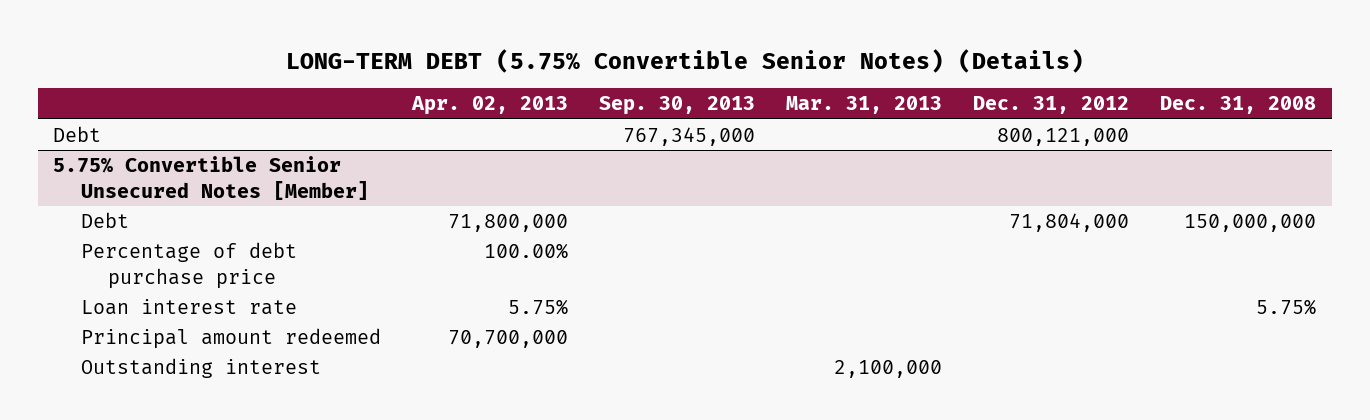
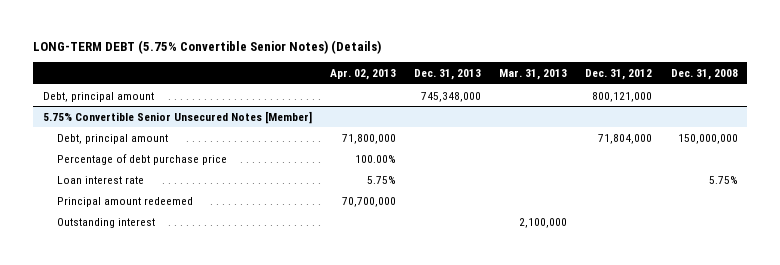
[598,96,755,116] Sep. 30, 2013 -> none
none -> [413,69,481,81] Dec. 31, 2013
[53,126,102,143] Debt -> [42,91,154,102] Debt, principal amount
[80,212,129,229] Debt -> [57,133,169,144] Debt, principal amount

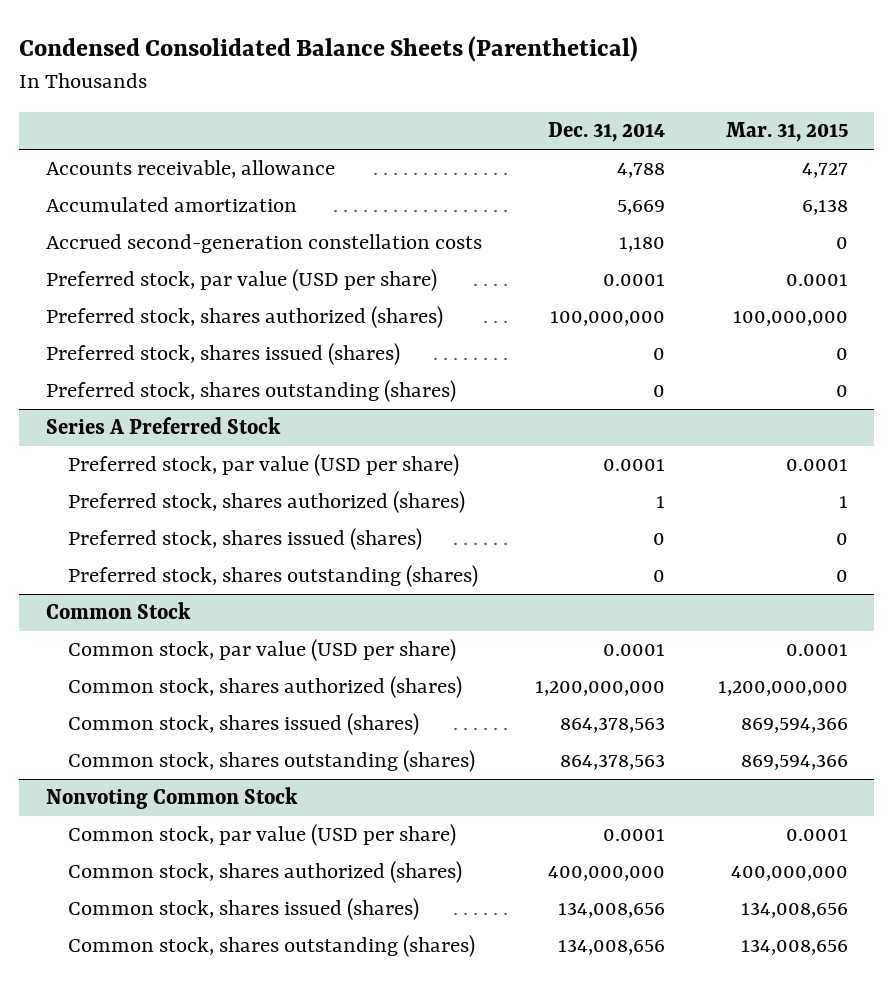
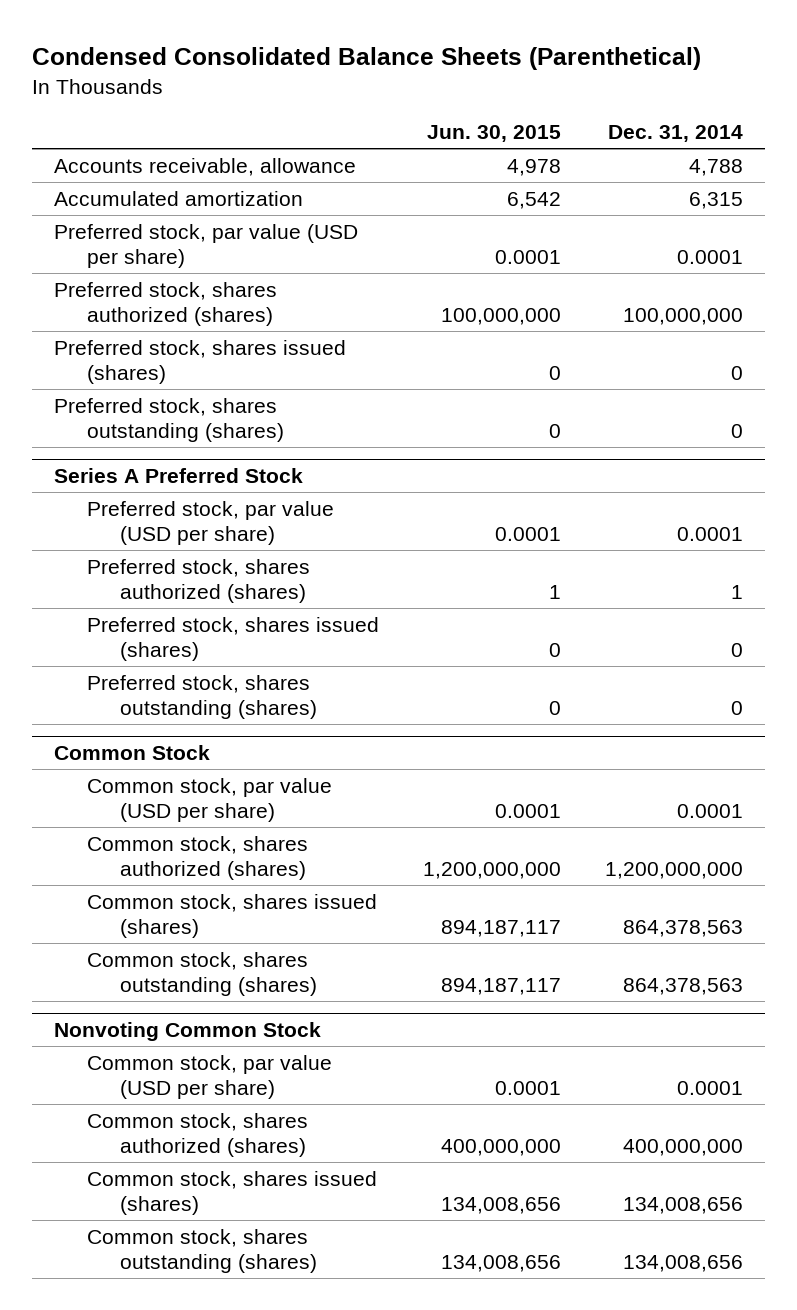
[725,122,848,143] Mar. 31, 2015 -> none
none -> [427,124,562,142] Jun. 30, 2015
[45,234,482,254] Accrued second-generation constellation costs -> none
[616,200,665,216] 5,669 -> [688,191,743,209] 6,315

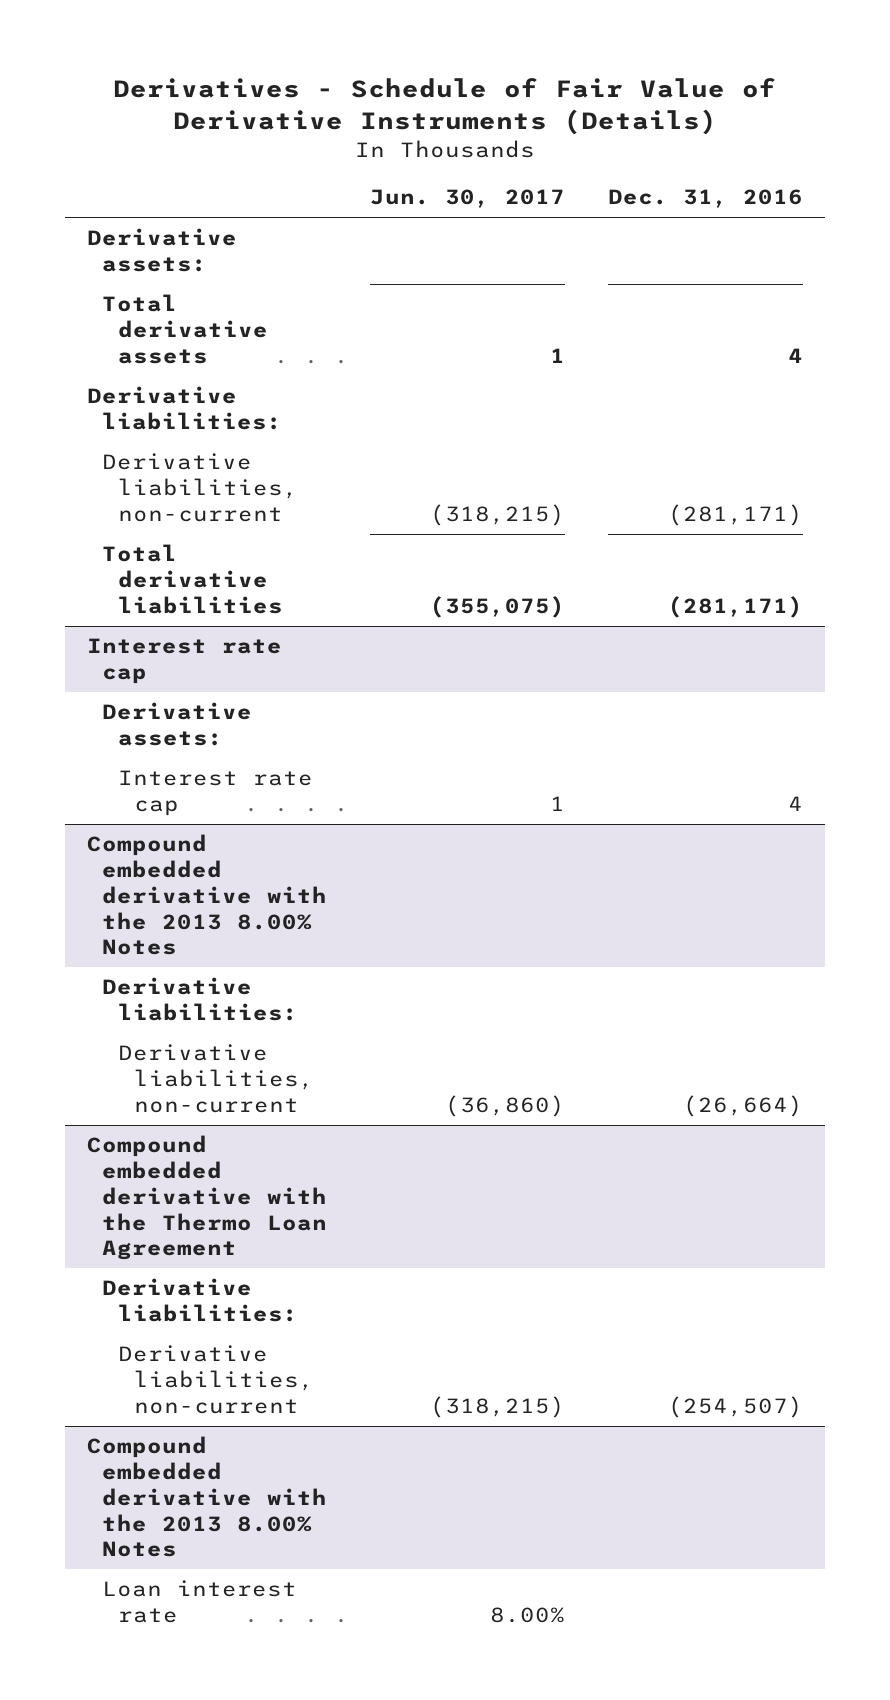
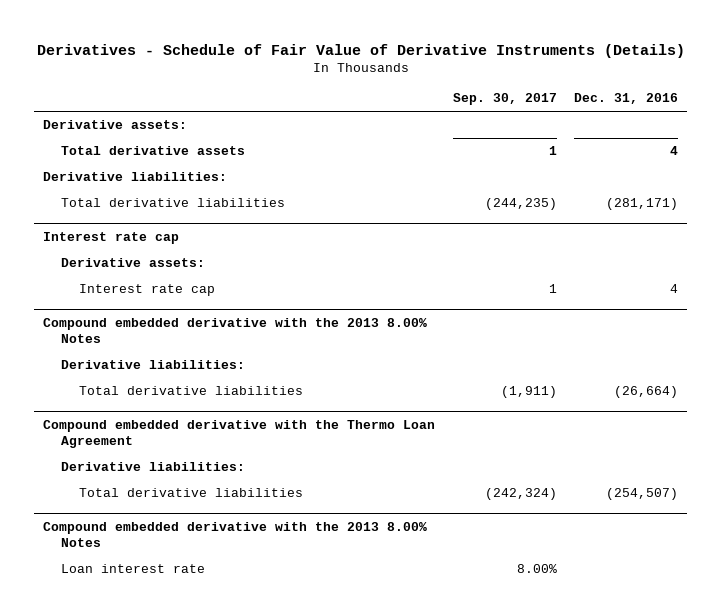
[370,189,566,209] Jun. 30, 2017 -> none
none -> [452,93,557,106] Sep. 30, 2017
[102,453,299,522] Derivative liabilities, non-current -> none
[118,1044,314,1113] Derivative liabilities, non-current -> [79,386,304,396] Total derivative liabilities
[118,1345,314,1414] Derivative liabilities, non-current -> [79,488,304,498] Total derivative liabilities

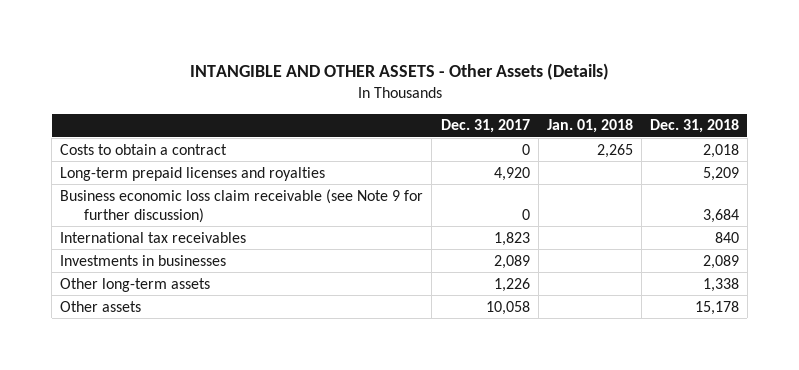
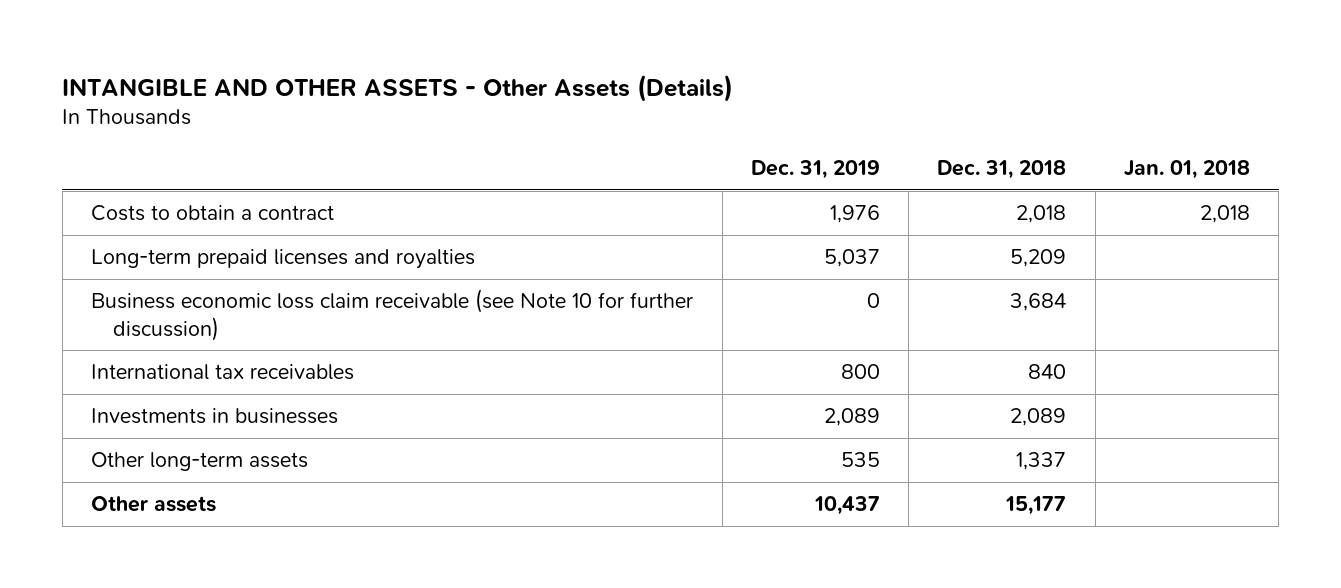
[440,119,530,134] Dec. 31, 2017 -> none
none -> [750,159,880,179] Dec. 31, 2019
[596,143,633,158] 2,265 -> [1200,205,1251,224] 2,018
[60,188,424,223] Business economic loss claim receivable (see Note 9 for further discussion) -> [91,289,694,341] Business economic loss claim receivable (see Note 10 for further discussion)
[702,277,739,292] 1,338 -> [1016,452,1067,471] 1,337
[694,300,739,315] 15,178 -> [1005,496,1067,516] 15,177

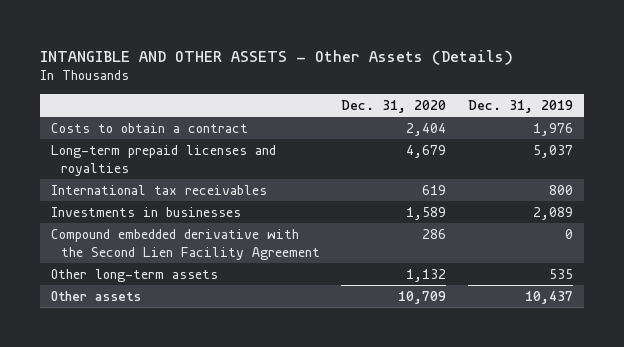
[937,159,1067,179] Dec. 31, 2018 -> none
[1124,159,1251,179] Jan. 01, 2018 -> none
none -> [341,100,447,114] Dec. 31, 2020
[91,289,694,341] Business economic loss claim receivable (see Note 10 for further discussion) -> none
none -> [50,228,320,260] Compound embedded derivative with the Second Lien Facility Agreement

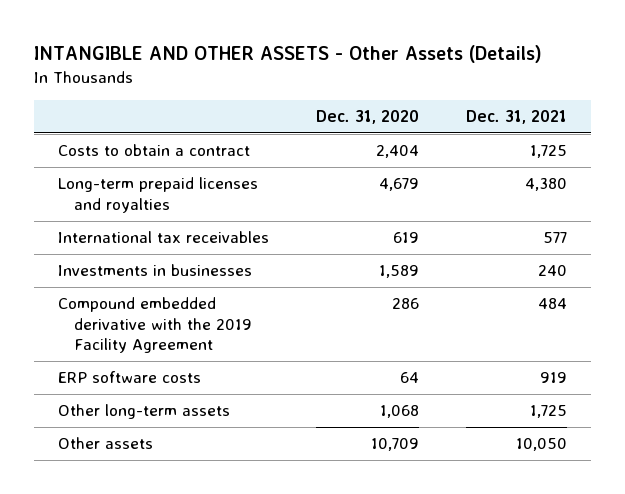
[467,100,573,114] Dec. 31, 2019 -> none
none -> [465,109,567,124] Dec. 31, 2021
[50,228,320,260] Compound embedded derivative with the Second Lien Facility Agreement -> [57,297,252,354] Compound embedded derivative with the 2019 Facility Agreement
none -> [57,371,201,384] ERP software costs
[406,268,447,282] 1,132 -> [379,405,419,419] 1,068

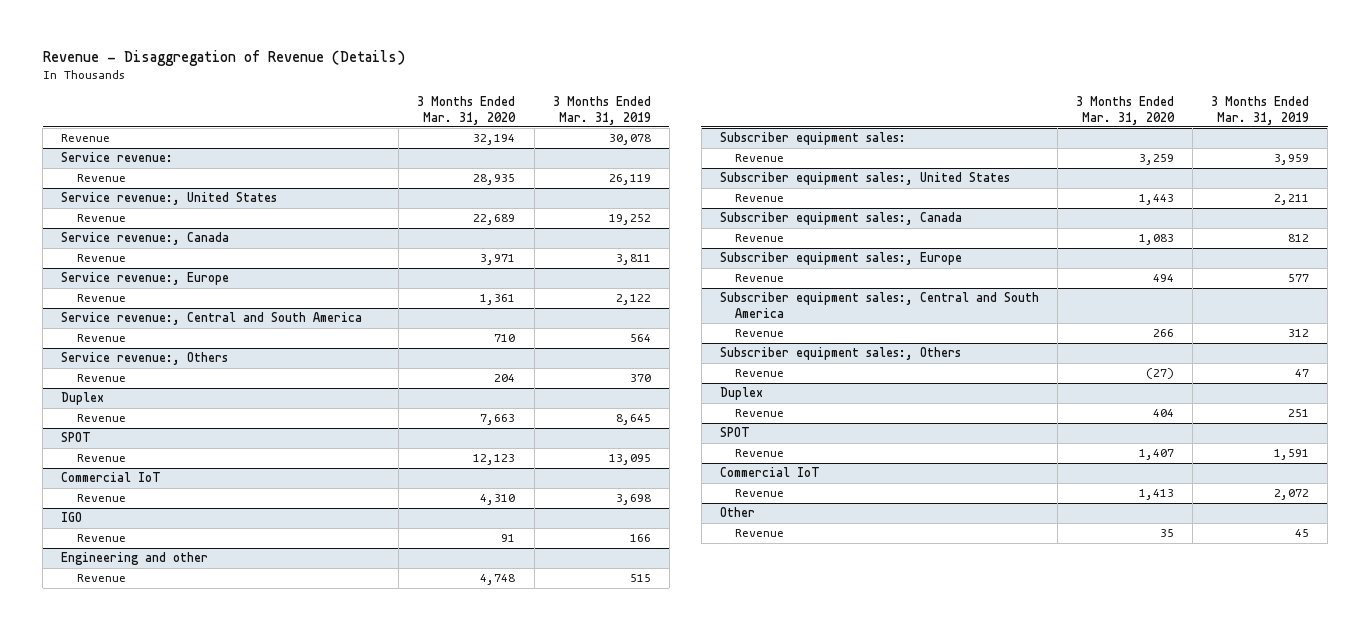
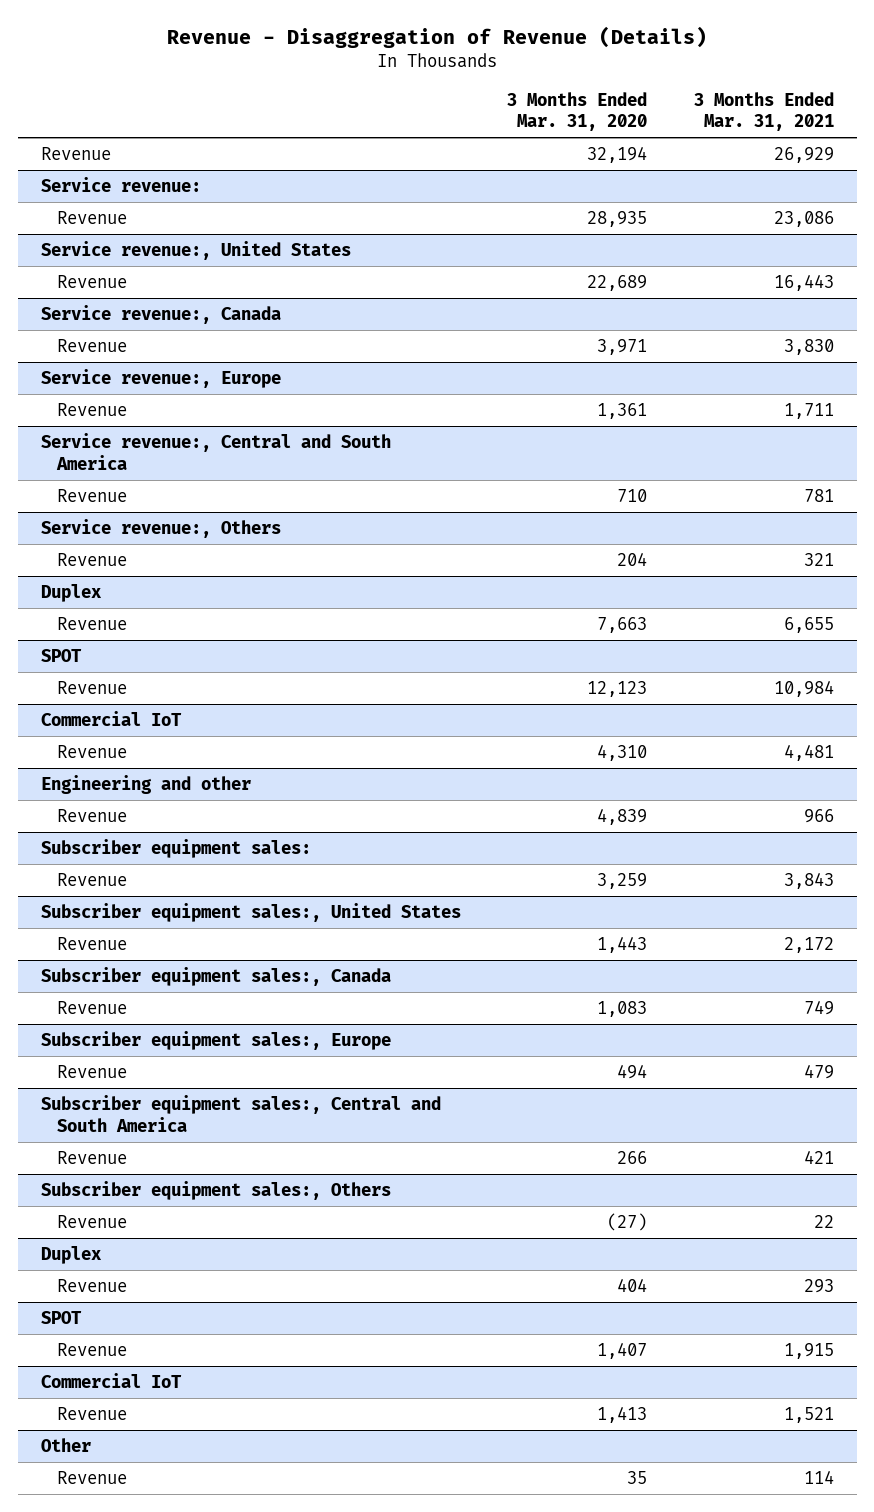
[552,96,651,125] 3 Months Ended Mar. 31, 2019 -> none
none -> [693,91,834,132] 3 Months Ended Mar. 31, 2021
[61,512,83,523] IGO -> none
[76,534,126,543] Revenue -> none
[480,574,516,586] 4,748 -> [597,808,648,826] 4,839

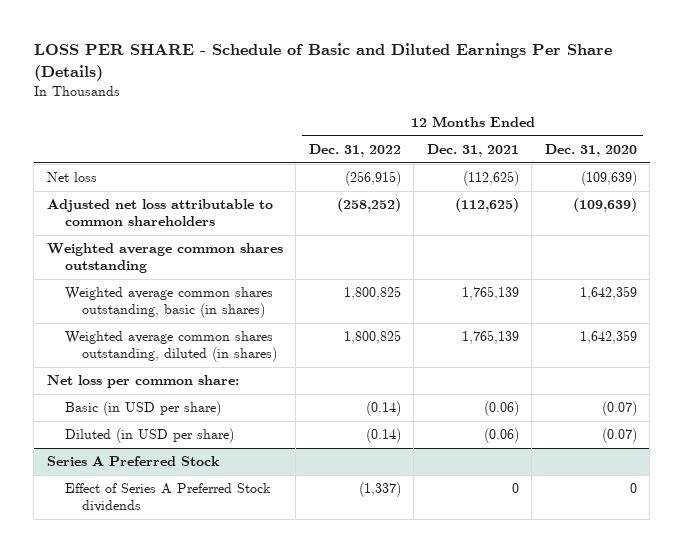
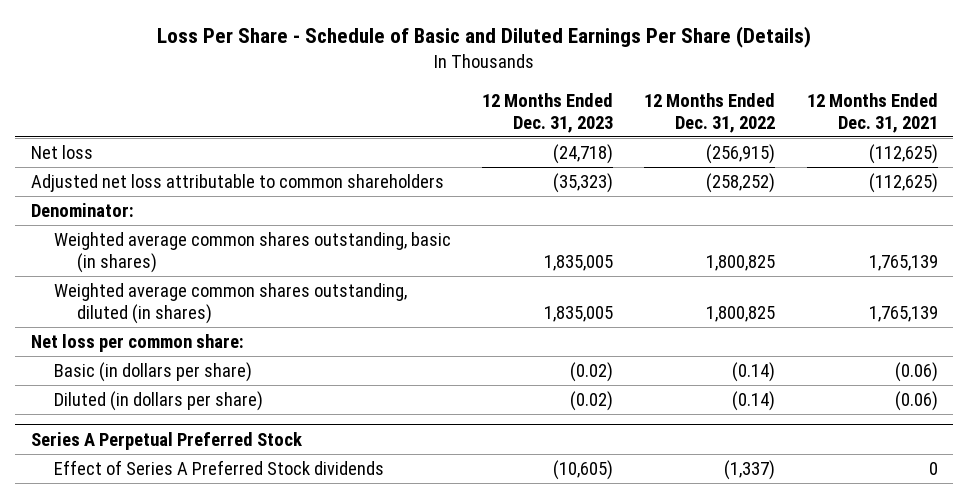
[33,43,612,81] LOSS PER SHARE - Schedule of Basic and Diluted Earnings Per Share (Details) -> [157,26,812,49] Loss Per Share - Schedule of Basic and Diluted Earnings Per Share (Details)
[544,144,637,158] Dec. 31, 2020 -> none
none -> [481,93,613,134] 12 Months Ended Dec. 31, 2023
[46,243,283,274] Weighted average common shares outstanding -> [30,202,134,217] Denominator:
[64,401,221,417] Basic (in USD per share) -> [53,361,252,382] Basic (in dollars per share)
[64,428,234,444] Diluted (in USD per share) -> [53,390,263,411] Diluted (in dollars per share)
[46,456,220,467] Series A Preferred Stock -> [30,431,302,450] Series A Perpetual Preferred Stock

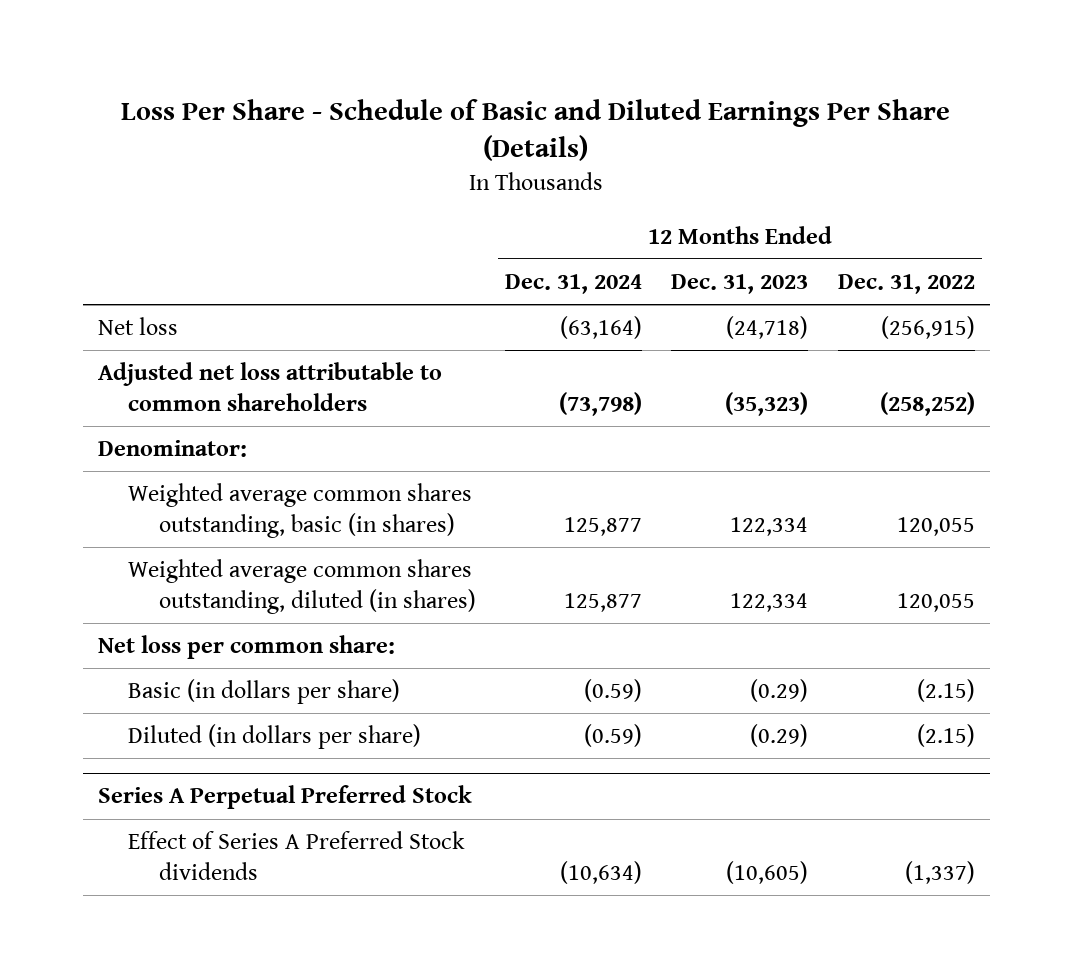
[806,93,938,134] 12 Months Ended Dec. 31, 2021 -> none
none -> [505,274,643,295] Dec. 31, 2024
[543,254,613,271] 1,835,005 -> [730,516,809,536] 122,334
[706,254,776,271] 1,800,825 -> [896,516,975,536] 120,055
[543,305,613,322] 1,835,005 -> [730,592,809,612] 122,334
[706,305,776,322] 1,800,825 -> [896,592,975,612] 120,055
[569,361,613,382] (0.02) -> [750,679,809,703] (0.29)
[732,361,776,382] (0.14) -> [916,679,975,703] (2.15)
[569,390,613,411] (0.02) -> [750,724,809,748] (0.29)
[732,390,776,411] (0.14) -> [916,724,975,748] (2.15)

